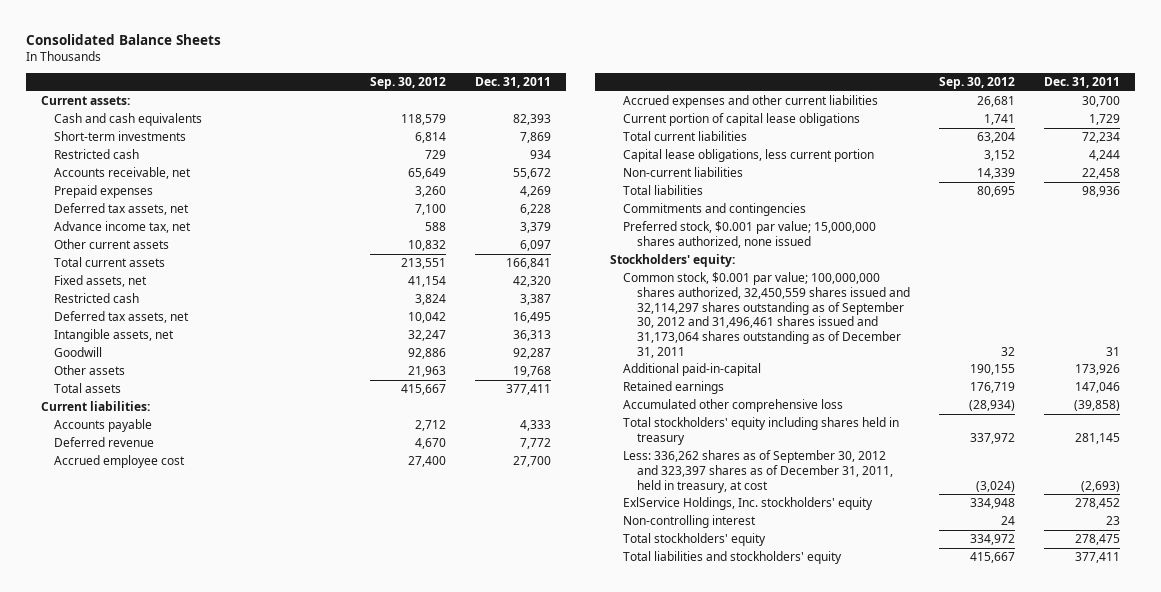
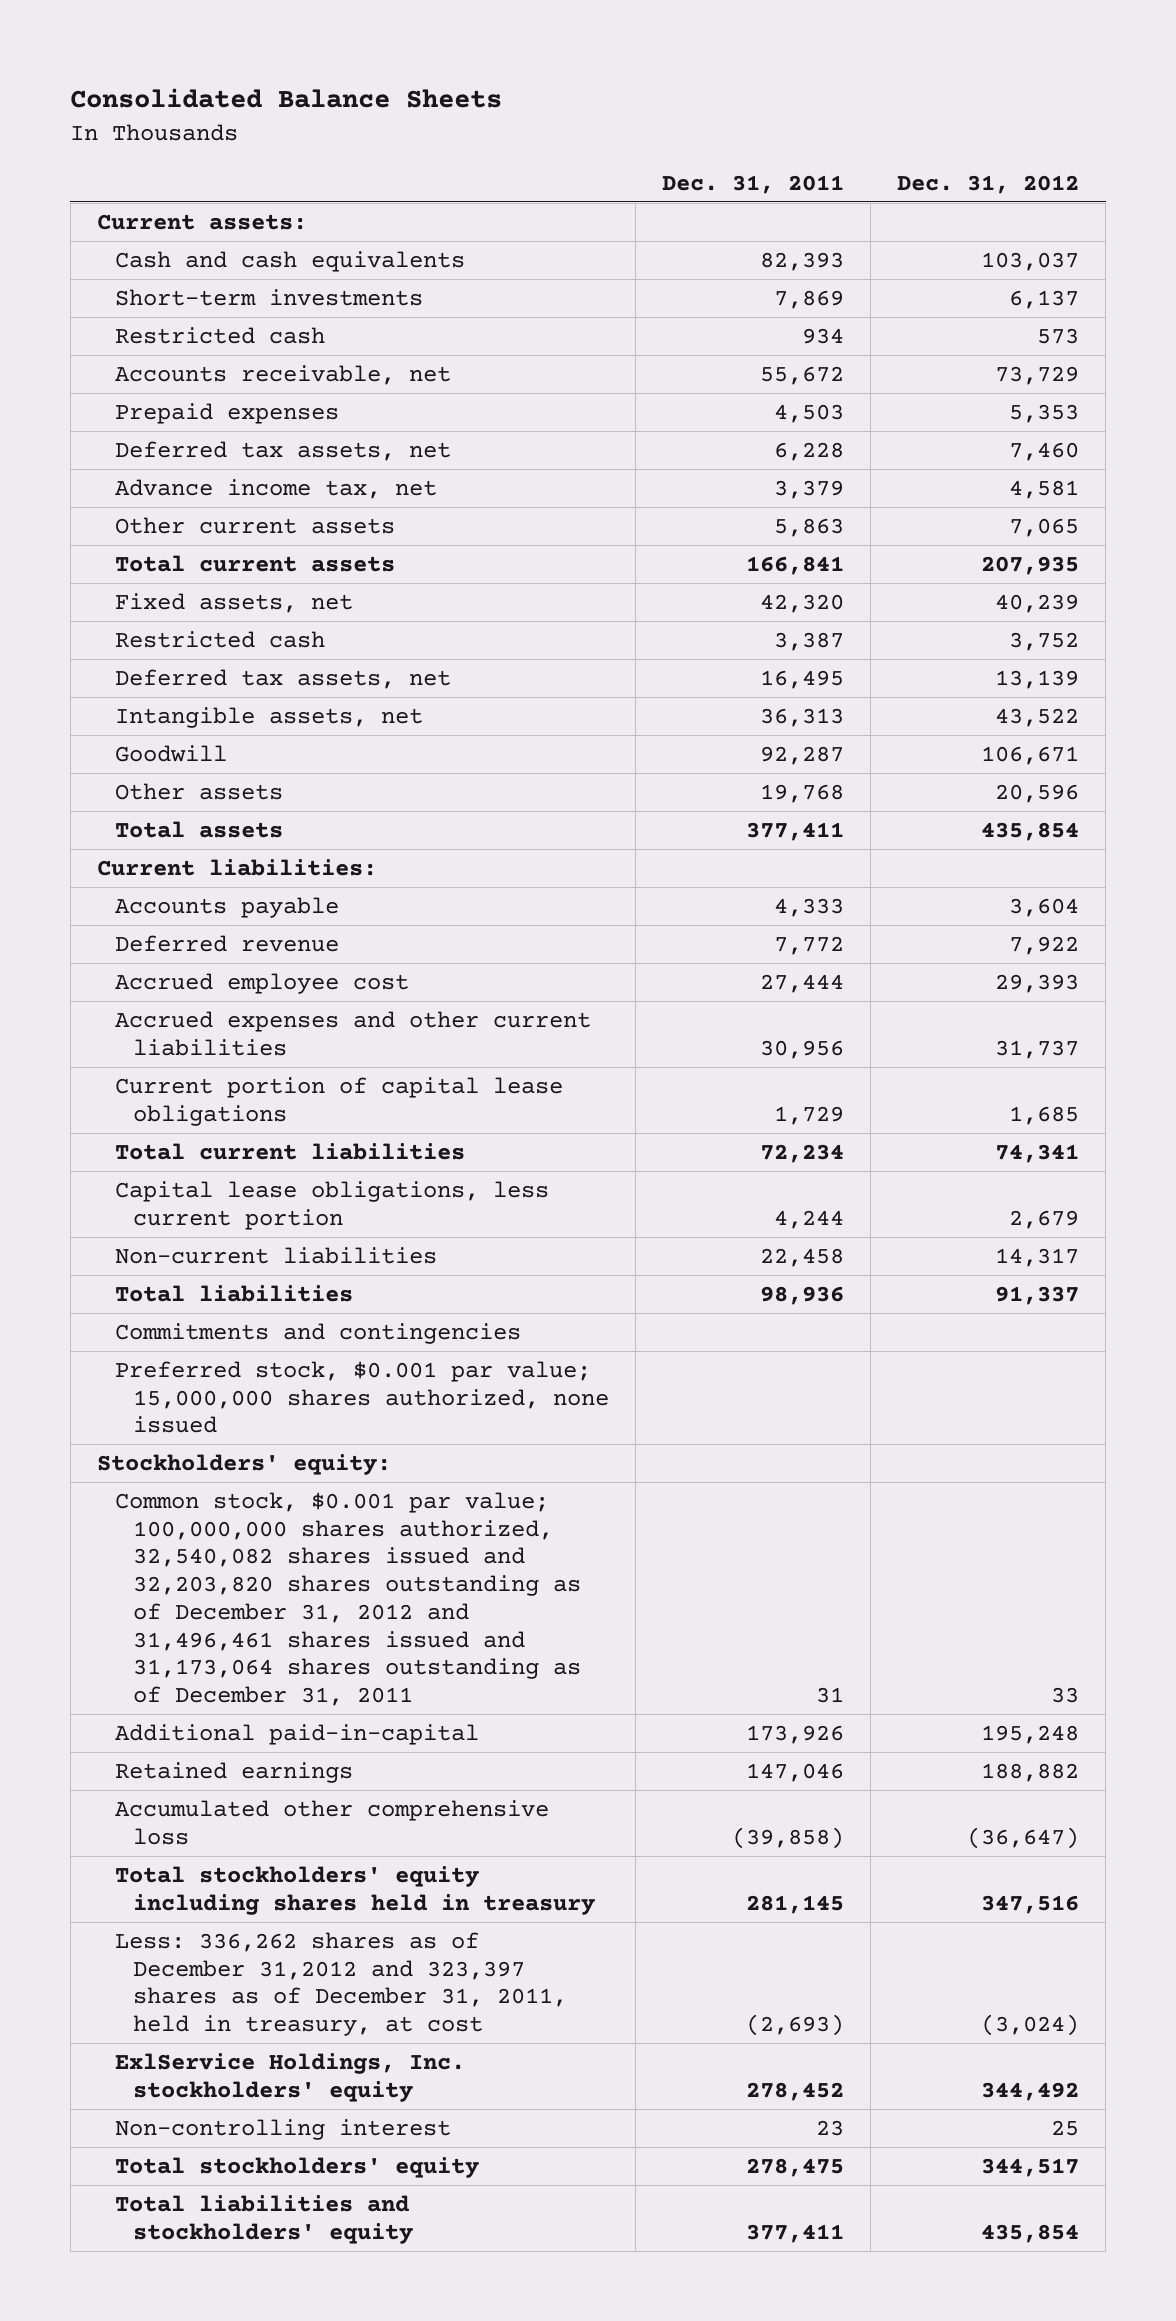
[369,77,446,90] Sep. 30, 2012 -> none
none -> [897,174,1080,194] Dec. 31, 2012
[520,186,552,198] 4,269 -> [774,403,845,423] 4,503
[520,240,552,252] 6,097 -> [774,517,845,537] 5,863
[513,456,552,468] 27,700 -> [760,973,845,993] 27,444
[1082,96,1121,108] 30,700 -> [760,1039,845,1059] 30,956
[623,272,910,358] Common stock, $0.001 par value; 100,000,000 shares authorized, 32,450,559 shares issued and 32,114,297 shares outstanding as of September 30, 2012 and 31,496,461 shares issued and 31,173,064 shares outstanding as of December 31, 2011 -> [115,1491,582,1707] Common stock, $0.001 par value; 100,000,000 shares authorized, 32,540,082 shares issued and 32,203,820 shares outstanding as of December 31, 2012 and 31,496,461 shares issued and 31,173,064 shares outstanding as of December 31, 2011
[623,450,893,493] Less: 336,262 shares as of September 30, 2012 and 323,397 shares as of December 31, 2011, held in treasury, at cost -> [115,1931,568,2037] Less: 336,262 shares as of December 31,2012 and 323,397 shares as of December 31, 2011, held in treasury, at cost

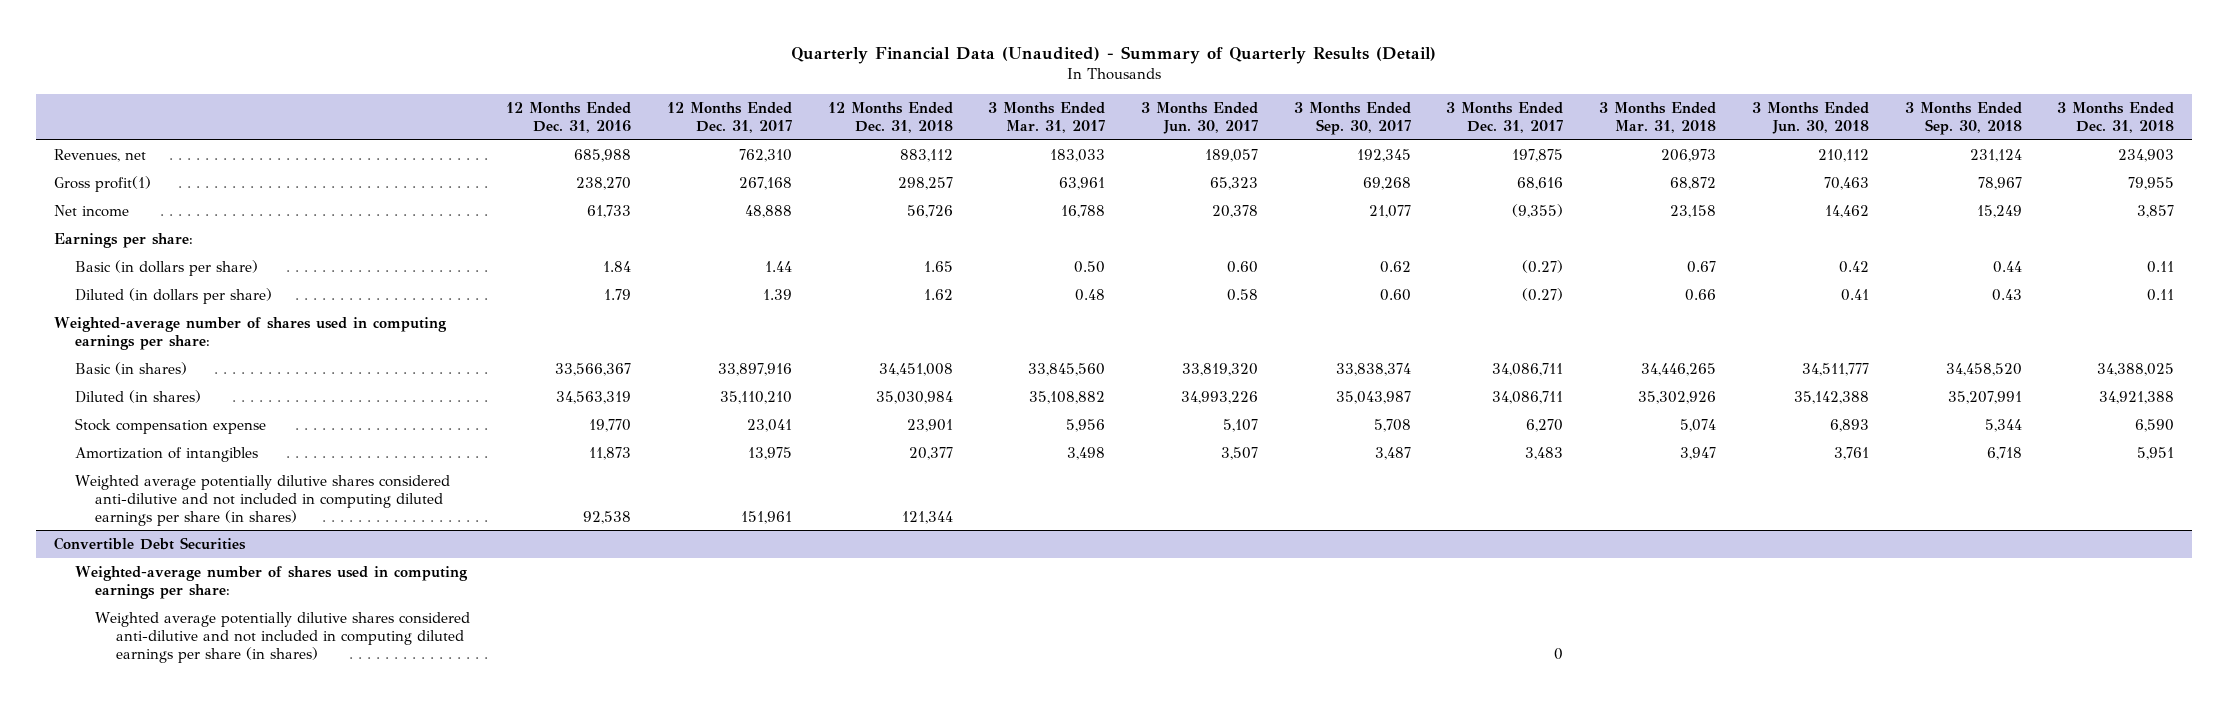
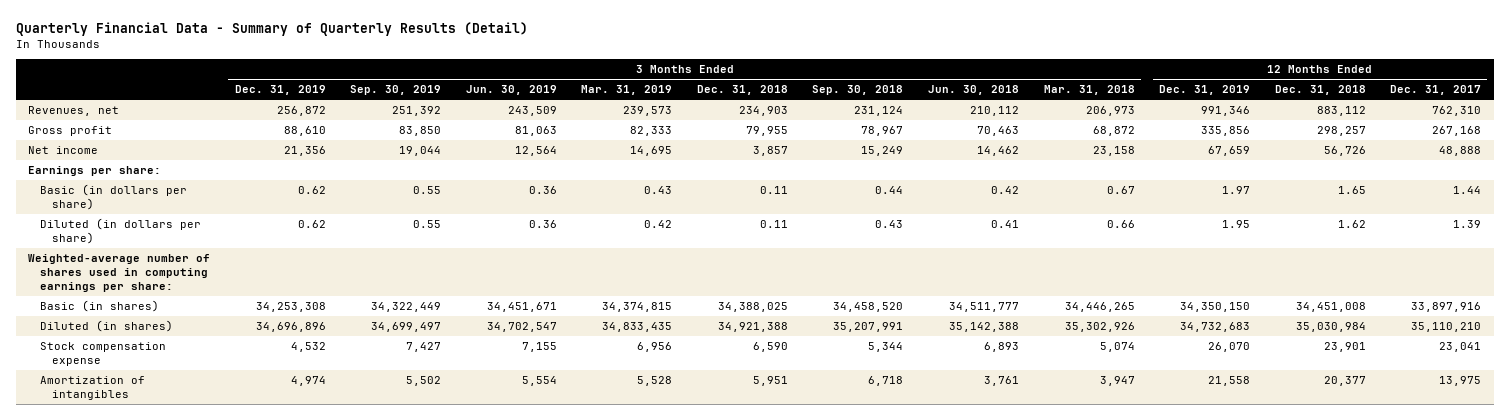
[791,46,1437,65] Quarterly Financial Data (Unaudited) - Summary of Quarterly Results (Detail) -> [15,22,528,37] Quarterly Financial Data - Summary of Quarterly Results (Detail)
[506,102,632,134] 12 Months Ended Dec. 31, 2016 -> none
[988,102,1106,134] 3 Months Ended Mar. 31, 2017 -> none
[1140,102,1258,135] 3 Months Ended Jun. 30, 2017 -> none
[1293,102,1411,136] 3 Months Ended Sep. 30, 2017 -> none
[1446,102,1564,134] 3 Months Ended Dec. 31, 2017 -> none
none -> [234,85,326,96] Dec. 31, 2019
none -> [350,85,442,96] Sep. 30, 2019
none -> [465,85,557,96] Jun. 30, 2019
none -> [581,85,673,96] Mar. 31, 2019
none -> [1159,85,1251,96] Dec. 31, 2019
[53,175,151,192] Gross profit(1) -> [28,126,113,137] Gross profit
[74,474,450,526] Weighted average potentially dilutive shares considered anti-dilutive and not included in computing diluted earnings per share (in shares) -> none
[53,536,246,550] Convertible Debt Securities -> none
[74,565,468,599] Weighted-average number of shares used in computing earnings per share: -> none
[95,611,471,663] Weighted average potentially dilutive shares considered anti-dilutive and not included in computing diluted earnings per share (in shares) -> none

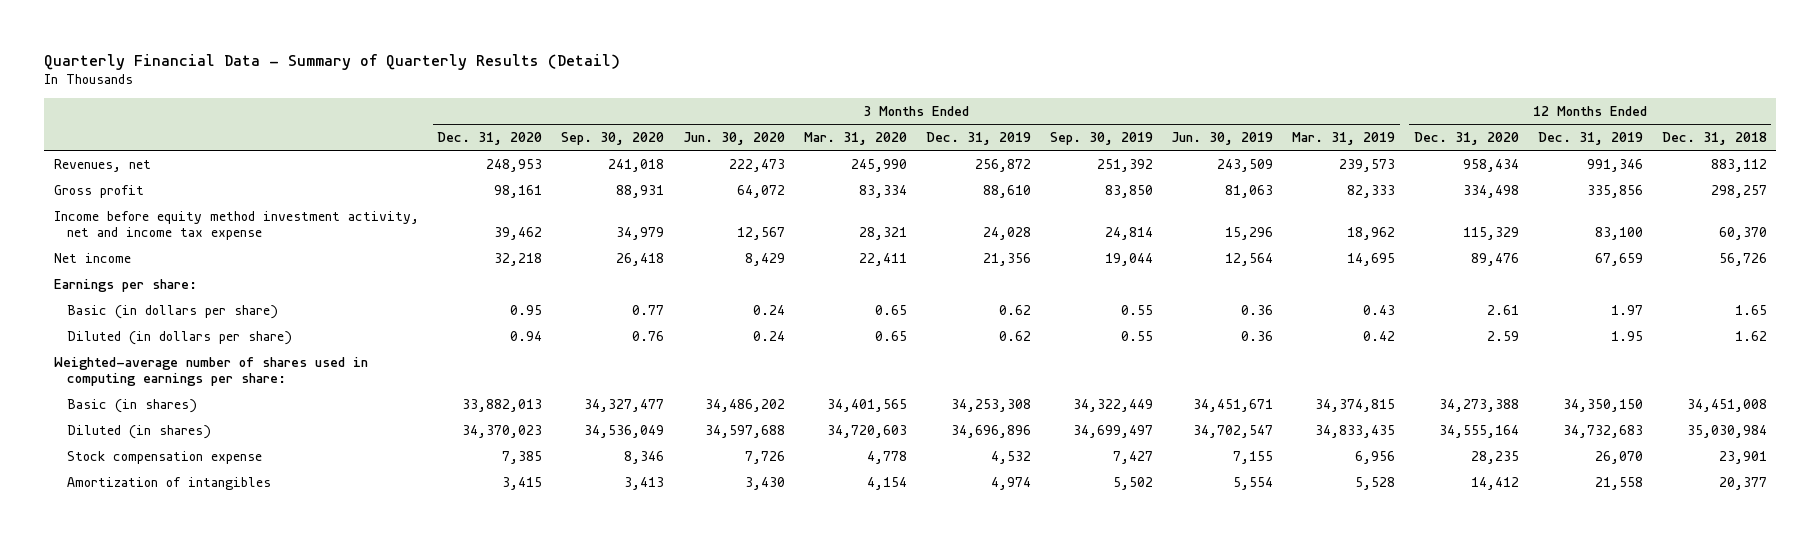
[696,85,788,96] Dec. 31, 2018 -> none
[812,85,904,96] Sep. 30, 2018 -> none
[928,85,1020,96] Jun. 30, 2018 -> none
[1043,85,1135,96] Mar. 31, 2018 -> none
[1390,85,1482,96] Dec. 31, 2017 -> none
none -> [437,132,543,146] Dec. 31, 2020
none -> [561,132,665,146] Sep. 30, 2020
none -> [683,132,786,146] Jun. 30, 2020
none -> [803,132,907,146] Mar. 31, 2020
none -> [1414,132,1520,146] Dec. 31, 2020
none -> [53,210,419,240] Income before equity method investment activity, net and income tax expense

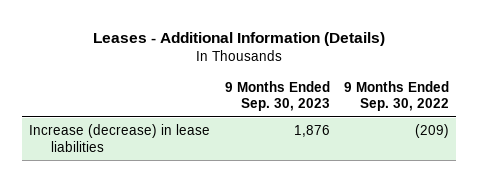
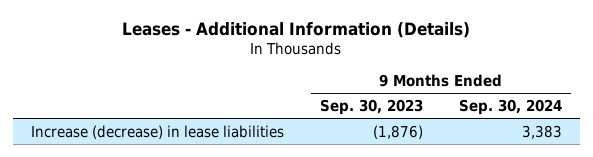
[344,81,450,112] 9 Months Ended Sep. 30, 2022 -> none
none -> [458,99,562,116] Sep. 30, 2024
[293,125,330,138] 1,876 -> [372,124,423,139] (1,876)

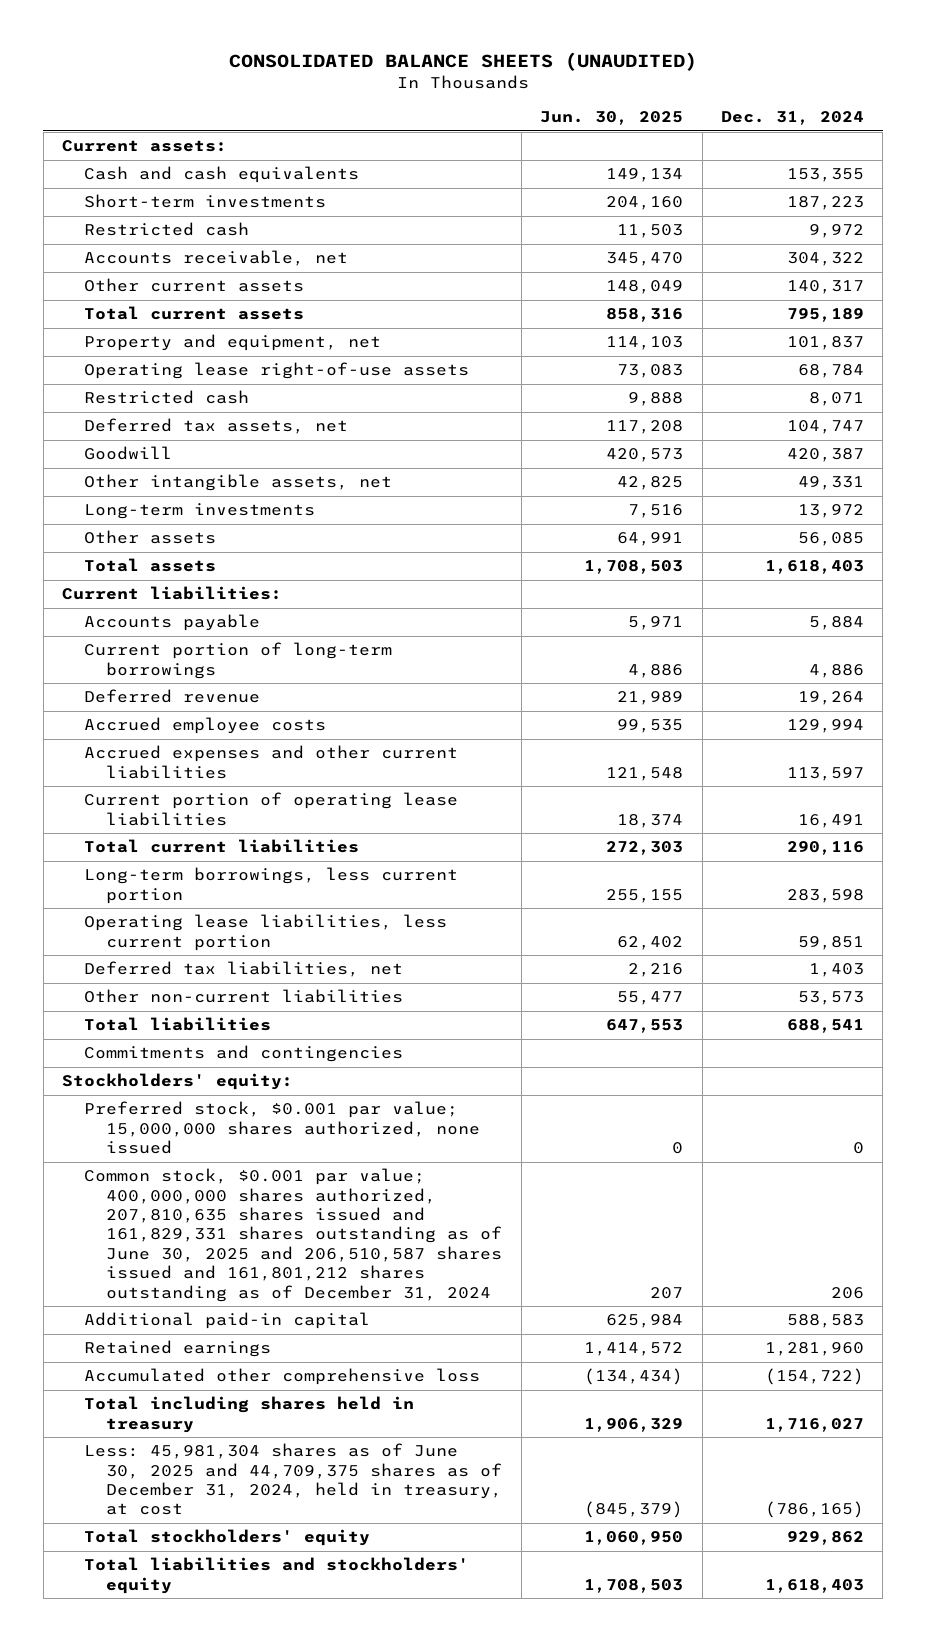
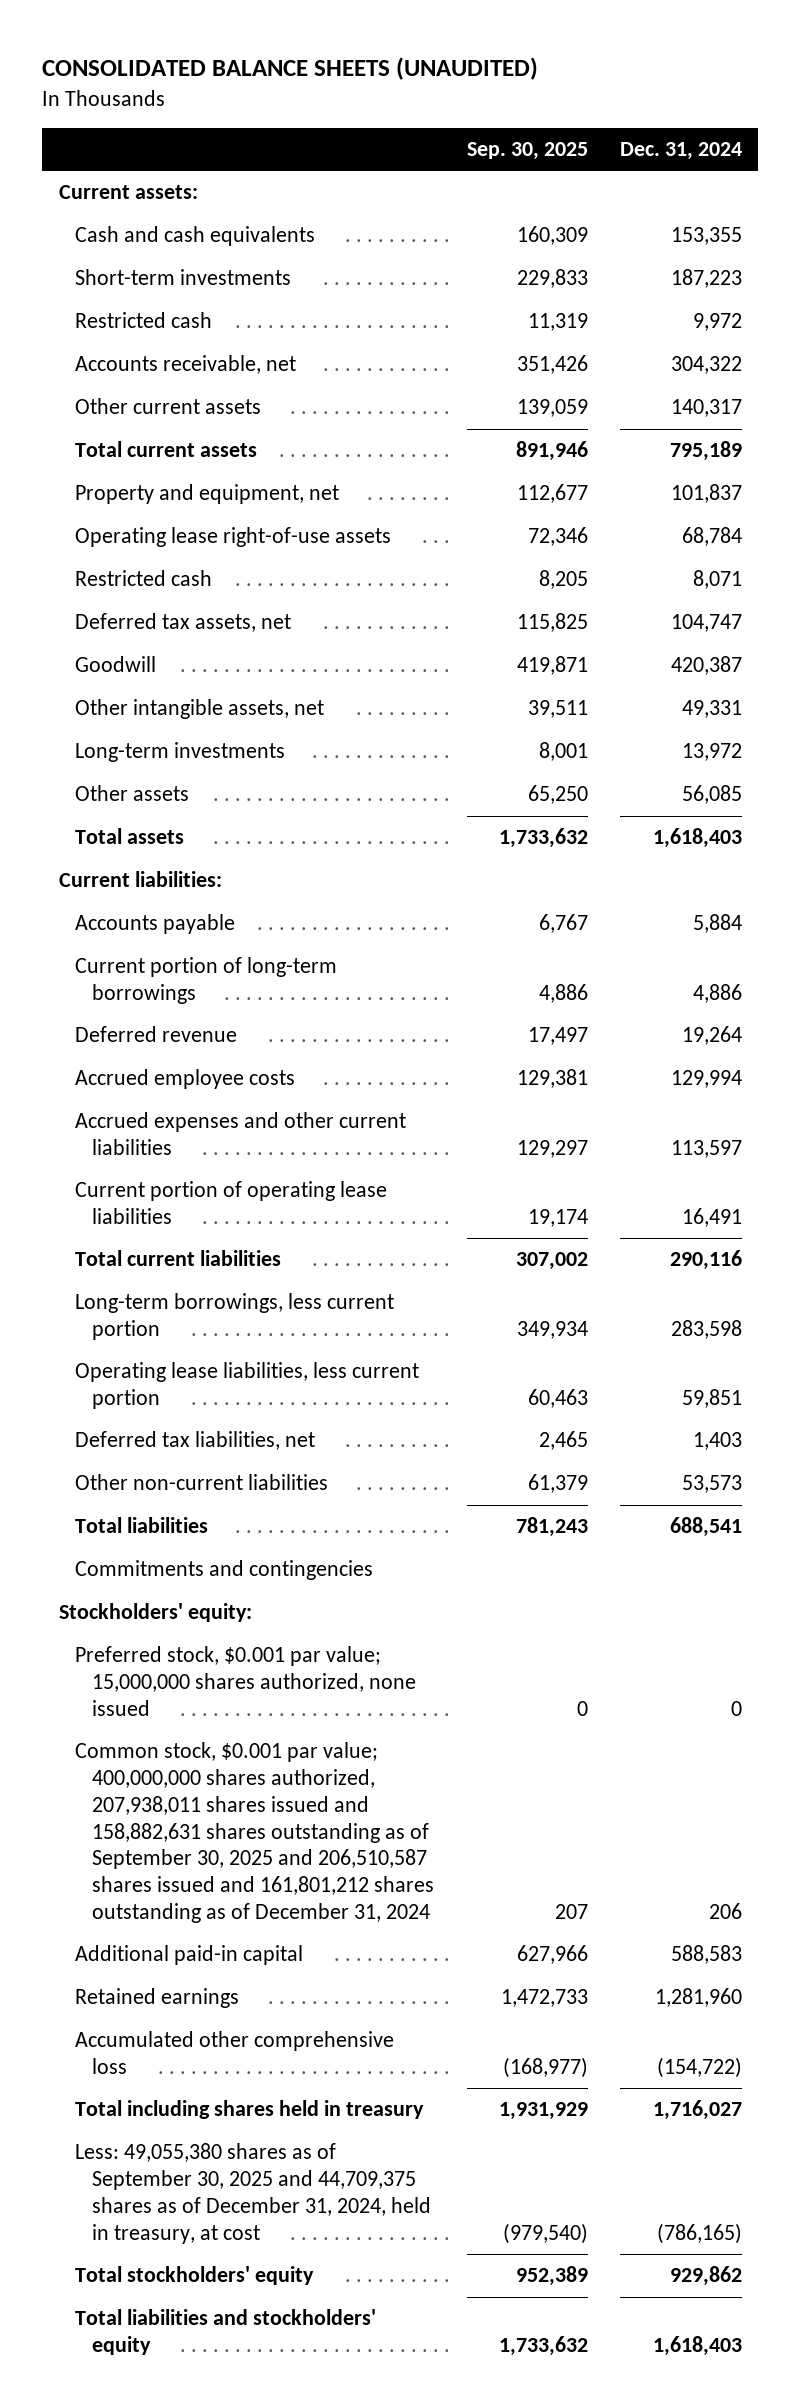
[540,111,684,126] Jun. 30, 2025 -> none
none -> [466,141,588,160] Sep. 30, 2025
[84,1168,503,1302] Common stock, $0.001 par value; 400,000,000 shares authorized, 207,810,635 shares issued and 161,829,331 shares outstanding as of June 30, 2025 and 206,510,587 shares issued and 161,801,212 shares outstanding as of December 31, 2024 -> [75,1742,435,1923] Common stock, $0.001 par value; 400,000,000 shares authorized, 207,938,011 shares issued and 158,882,631 shares outstanding as of September 30, 2025 and 206,510,587 shares issued and 161,801,212 shares outstanding as of December 31, 2024
[84,1443,503,1516] Less: 45,981,304 shares as of June 30, 2025 and 44,709,375 shares as of December 31, 2024, held in treasury, at cost -> [75,2143,432,2244] Less: 49,055,380 shares as of September 30, 2025 and 44,709,375 shares as of December 31, 2024, held in treasury, at cost

